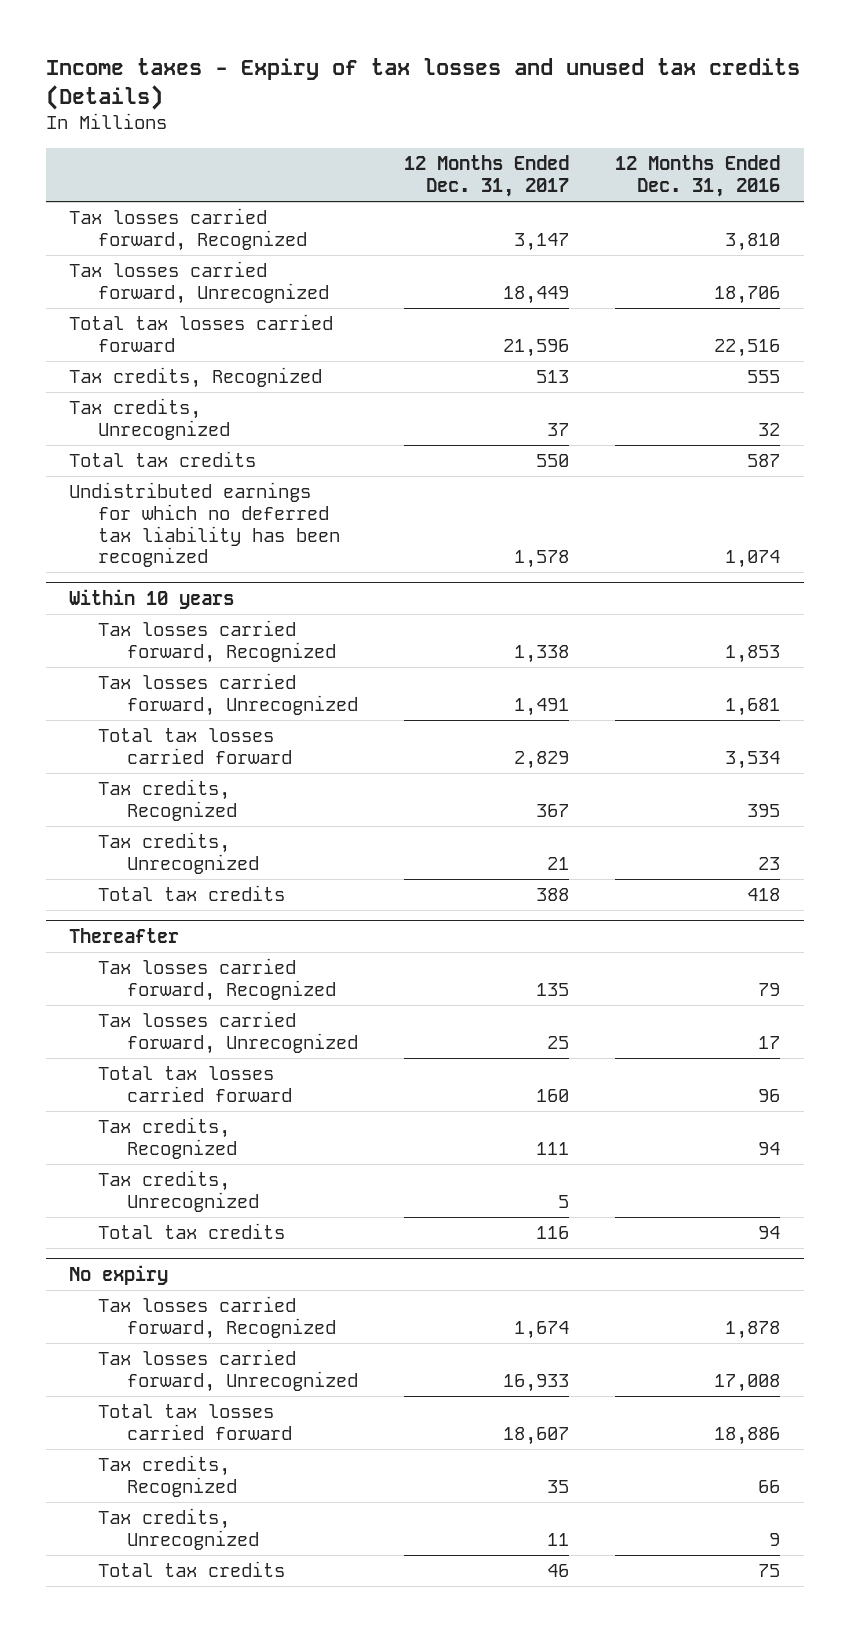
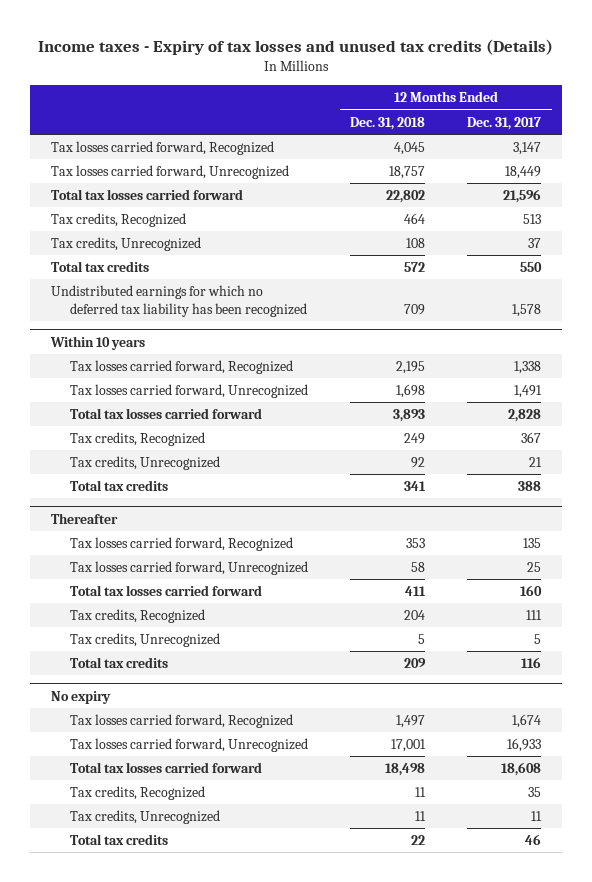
[615,155,781,197] 12 Months Ended Dec. 31, 2016 -> none
none -> [350,116,426,130] Dec. 31, 2018
[514,750,570,769] 2,829 -> [508,408,542,422] 2,828
[503,1426,570,1445] 18,607 -> [501,761,542,776] 18,608

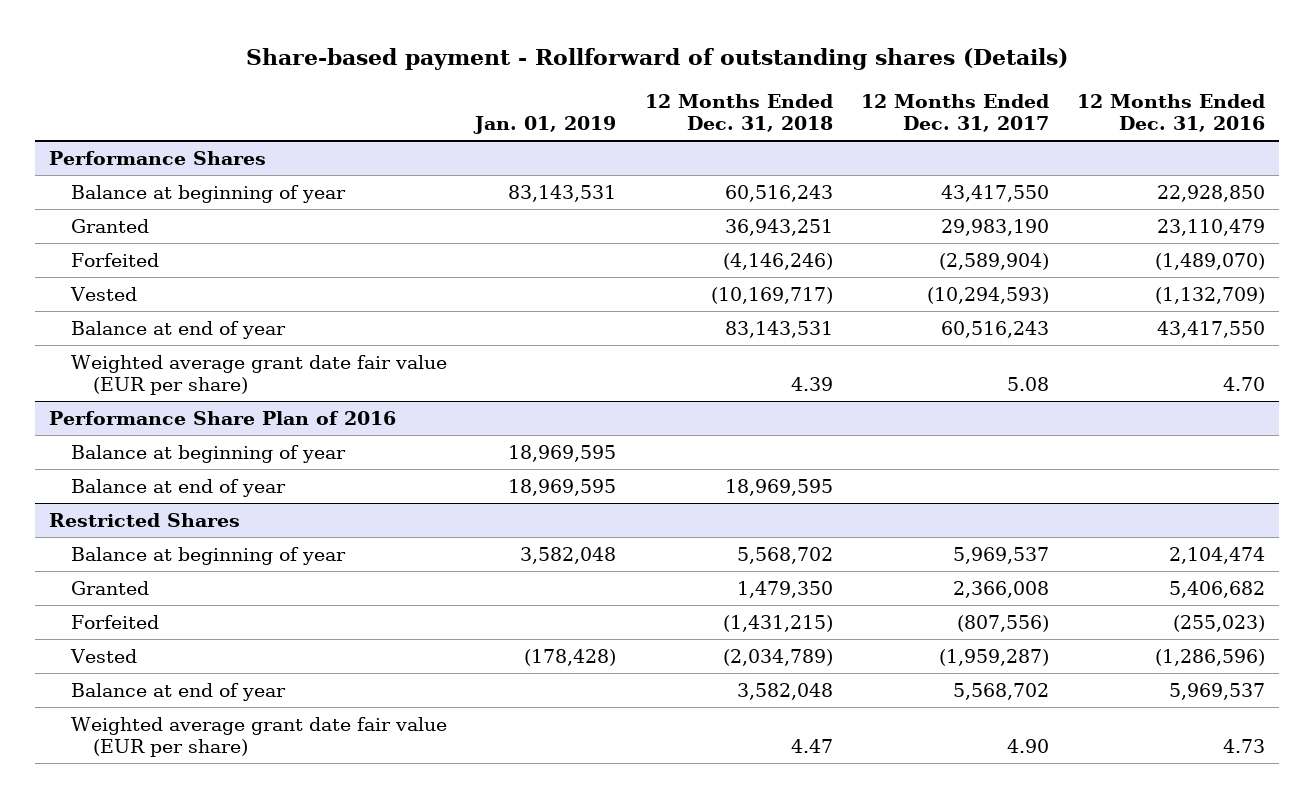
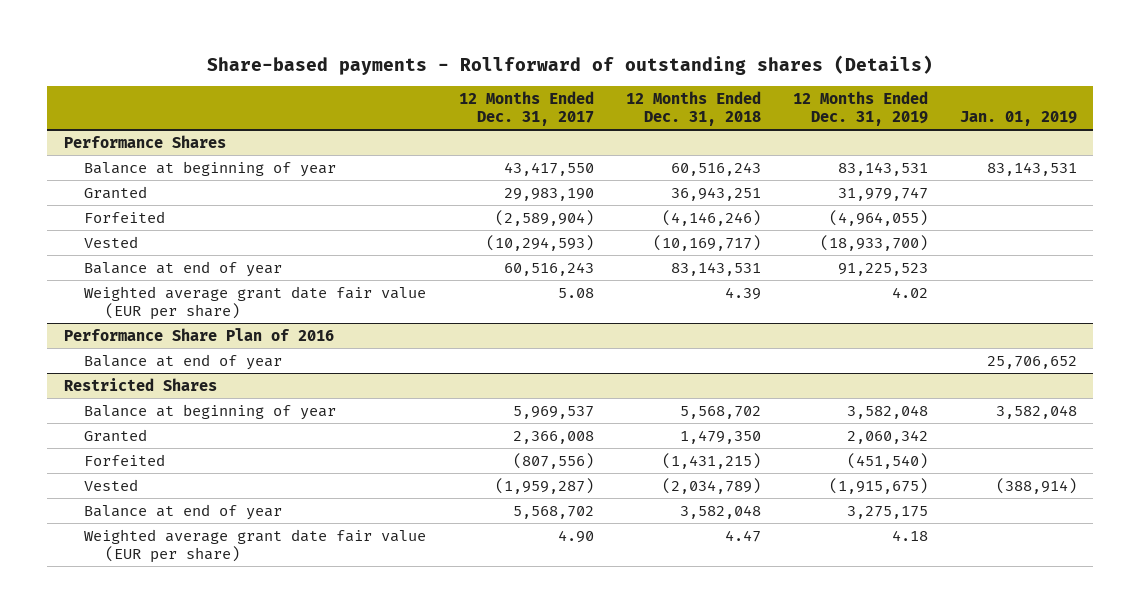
[246,48,1069,71] Share-based payment - Rollforward of outstanding shares (Details) -> [207,54,934,75] Share-based payments - Rollforward of outstanding shares (Details)
[1077,94,1266,133] 12 Months Ended Dec. 31, 2016 -> none
none -> [792,90,928,127] 12 Months Ended Dec. 31, 2019
[71,478,287,497] Balance at end of year -> none
[71,444,347,463] Balance at beginning of year -> [84,353,283,370] Balance at end of year
[508,444,617,462] 18,969,595 -> [986,355,1077,369] 25,706,652
[524,648,617,666] (178,428) -> [995,477,1077,494] (388,914)

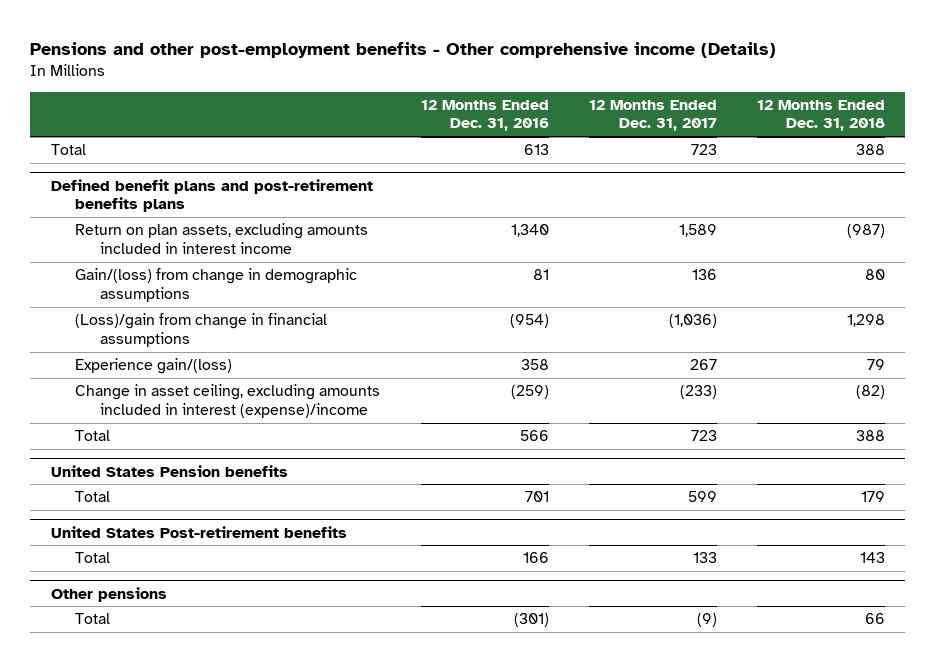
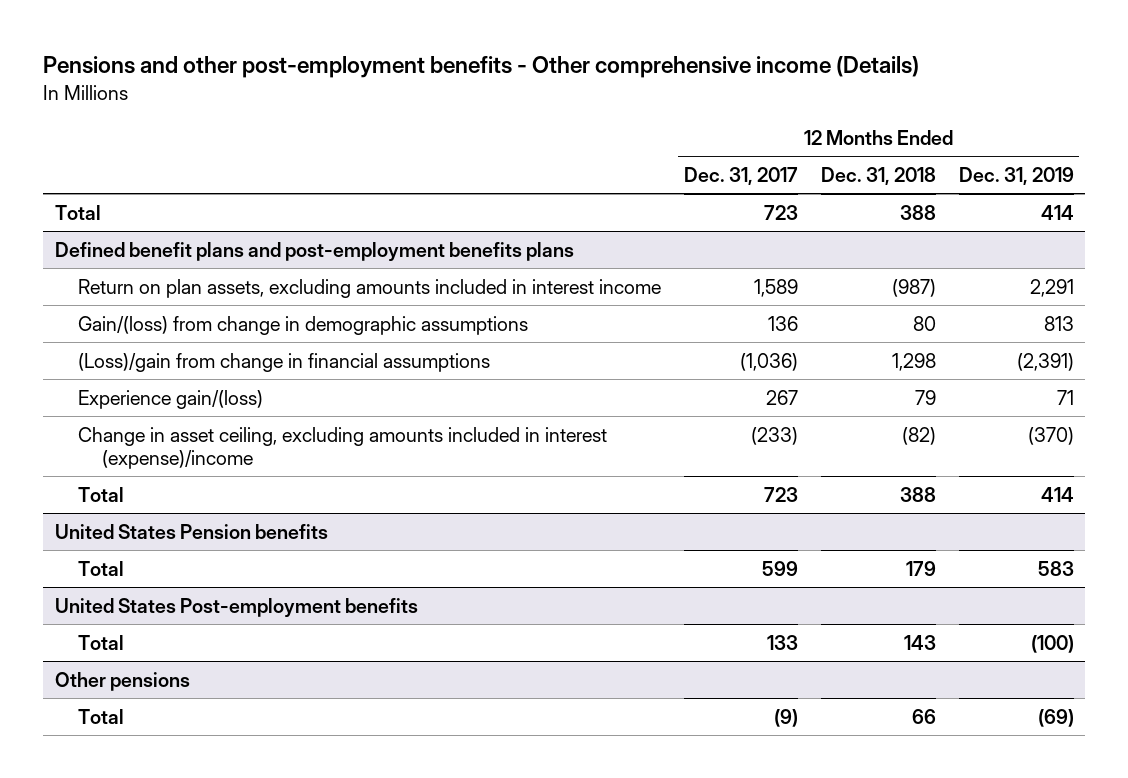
[420,99,549,132] 12 Months Ended Dec. 31, 2016 -> none
none -> [958,166,1074,185] Dec. 31, 2019
[50,178,373,213] Defined benefit plans and post-retirement benefits plans -> [54,241,574,261] Defined benefit plans and post-employment benefits plans
[50,525,347,538] United States Post-retirement benefits -> [54,597,418,617] United States Post-employment benefits

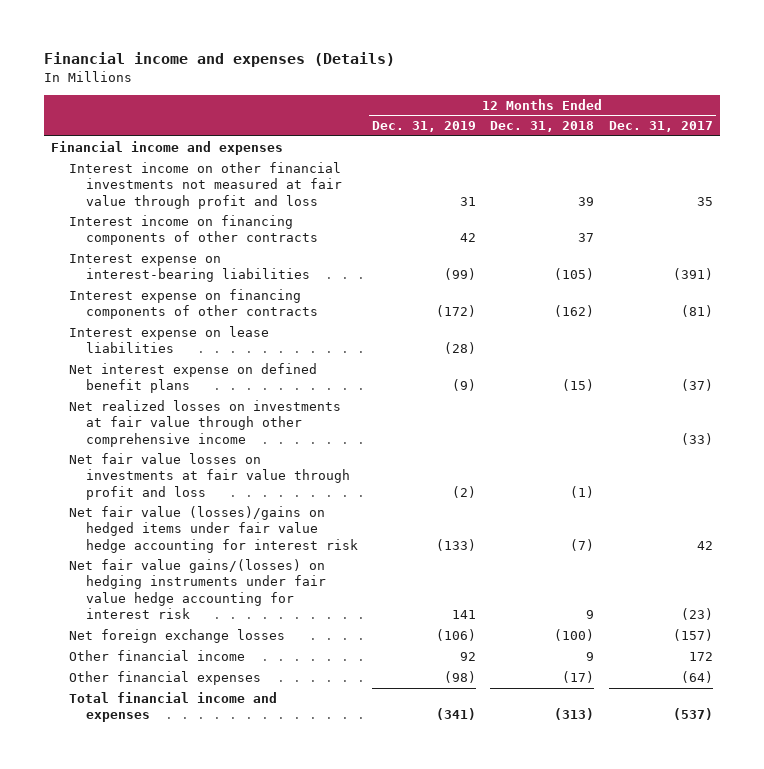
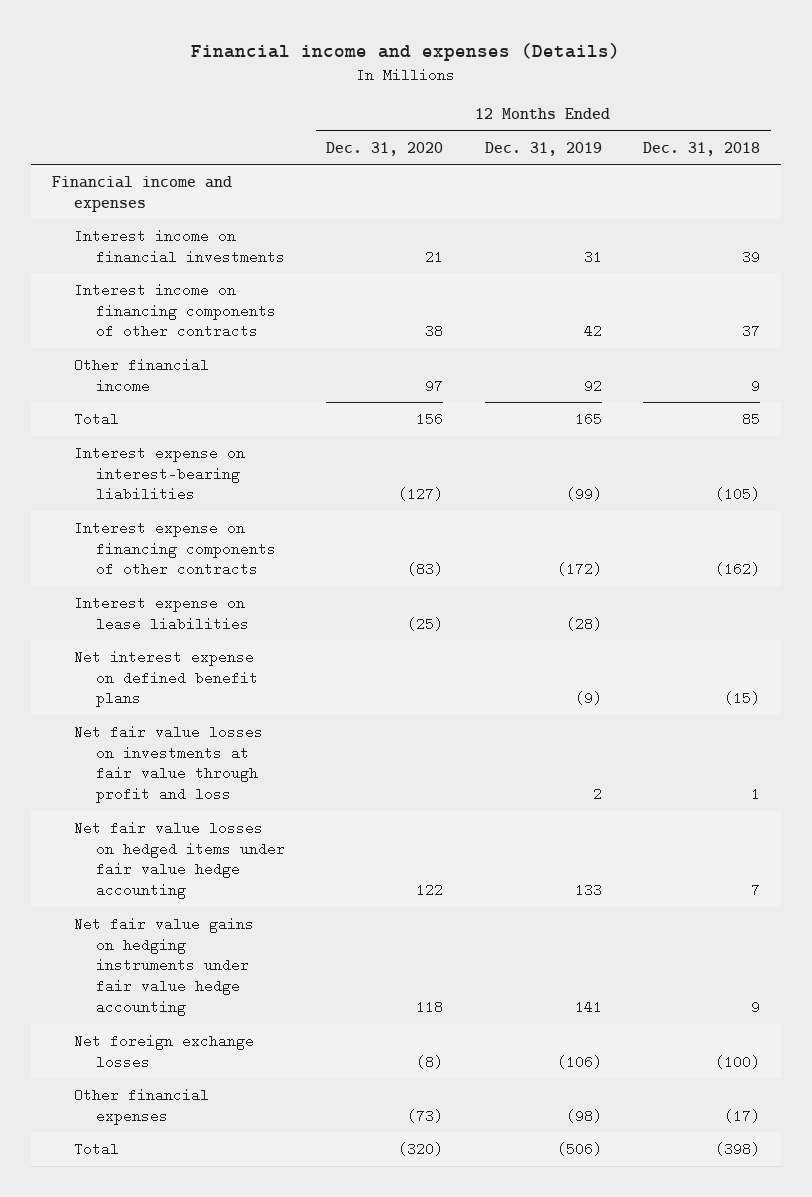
[608,121,713,133] Dec. 31, 2017 -> none
none -> [326,141,444,156] Dec. 31, 2020
[68,162,343,209] Interest income on other financial investments not measured at fair value through profit and loss -> [73,228,285,264] Interest income on financial investments
[68,650,245,662] Other financial income -> [73,357,209,393] Other financial income
none -> [73,411,119,426] Total
[68,400,341,447] Net realized losses on investments at fair value through other comprehensive income -> none
[452,485,477,498] (2) -> [592,787,602,802] 2
[570,485,595,498] (1) -> [751,787,761,802] 1
[68,506,359,553] Net fair value (losses)/gains on hedged items under fair value hedge accounting for interest risk -> [73,820,285,900] Net fair value losses on hedged items under fair value hedge accounting
[436,538,477,551] (133) -> [574,883,602,898] 133
[570,538,595,551] (7) -> [751,883,761,898] 7
[68,559,327,620] Net fair value gains/(losses) on hedging instruments under fair value hedge accounting for interest risk -> [73,916,254,1016] Net fair value gains on hedging instruments under fair value hedge accounting
[68,692,277,723] Total financial income and expenses -> none
none -> [73,1141,119,1156] Total

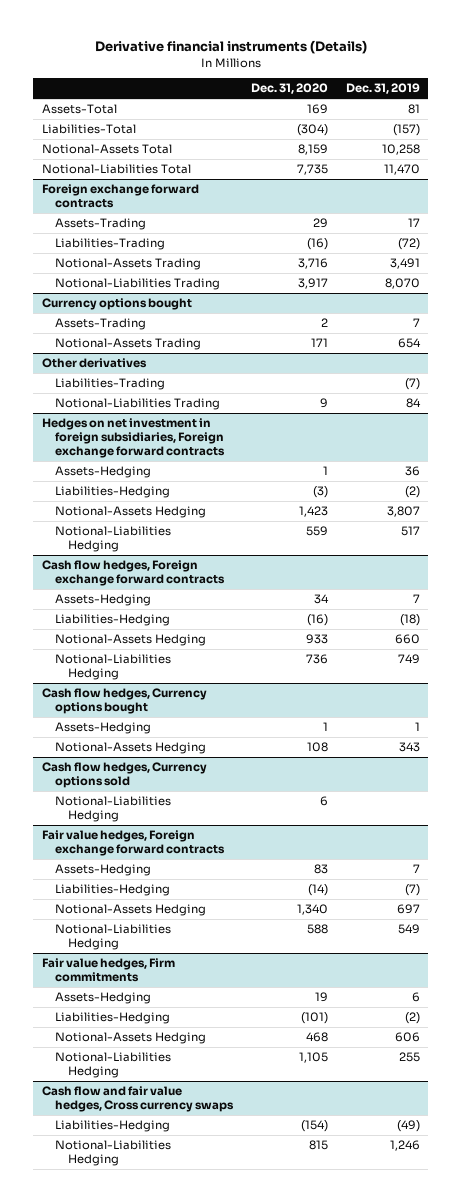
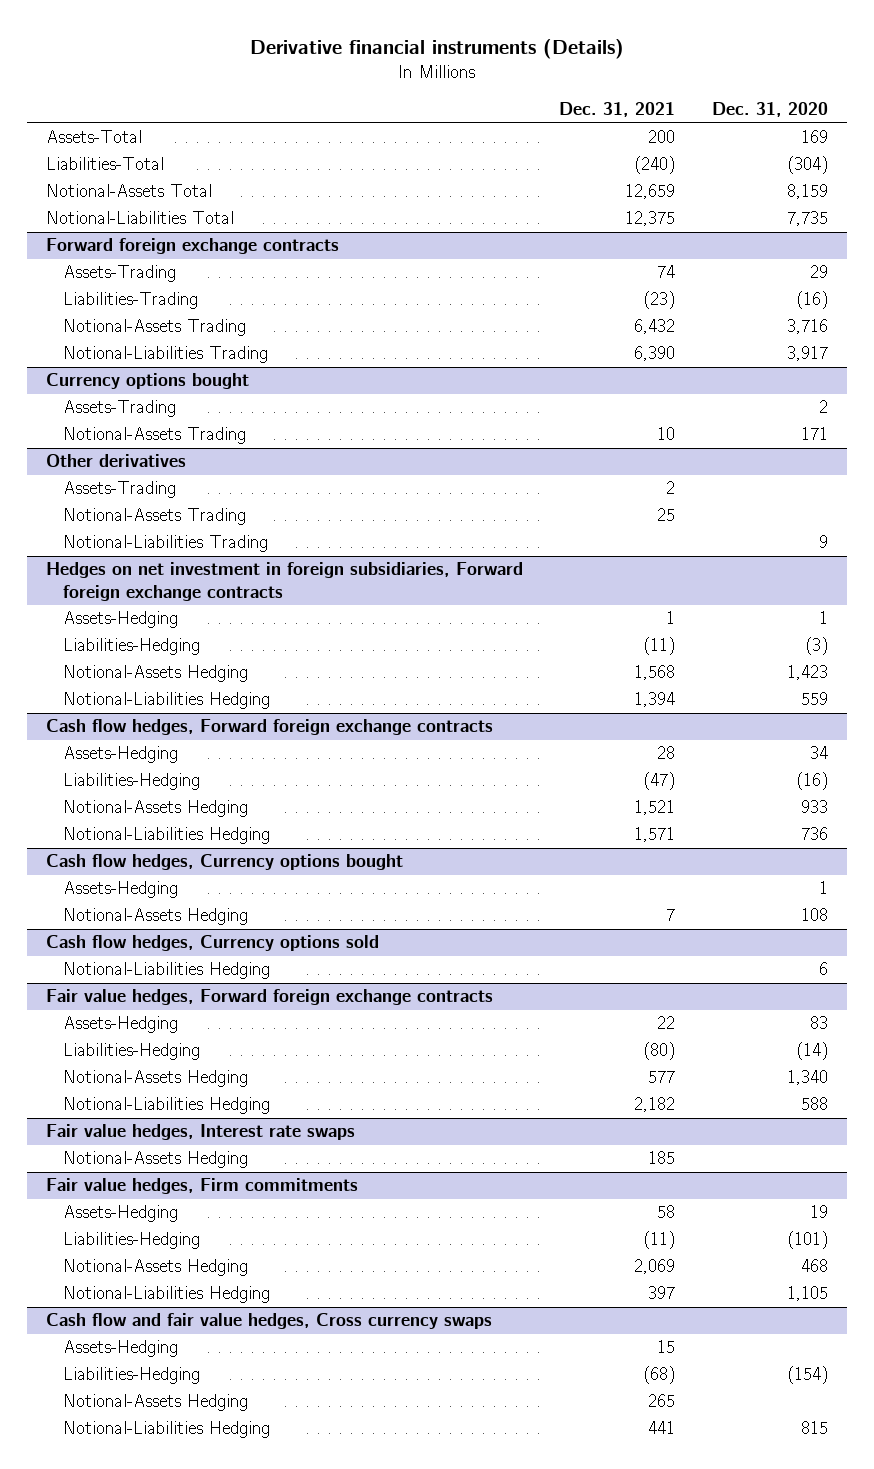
[345,83,420,95] Dec. 31, 2019 -> none
none -> [559,102,676,118] Dec. 31, 2021
[42,184,200,209] Foreign exchange forward contracts -> [45,238,339,255] Forward foreign exchange contracts
[55,378,166,391] Liabilities-Trading -> none
none -> [62,481,176,499] Assets-Trading
none -> [62,508,246,526] Notional-Assets Trading
[42,418,226,459] Hedges on net investment in foreign subsidiaries, Foreign exchange forward contracts -> [45,562,523,601] Hedges on net investment in foreign subsidiaries, Forward foreign exchange contracts
[42,560,226,587] Cash flow hedges, Foreign exchange forward contracts -> [45,719,493,736] Cash flow hedges, Forward foreign exchange contracts
[42,830,226,857] Fair value hedges, Foreign exchange forward contracts -> [45,989,493,1006] Fair value hedges, Forward foreign exchange contracts
none -> [45,1124,355,1141] Fair value hedges, Interest rate swaps
none -> [62,1151,248,1169] Notional-Assets Hedging
none -> [62,1340,178,1358] Assets-Hedging
none -> [62,1394,248,1412] Notional-Assets Hedging

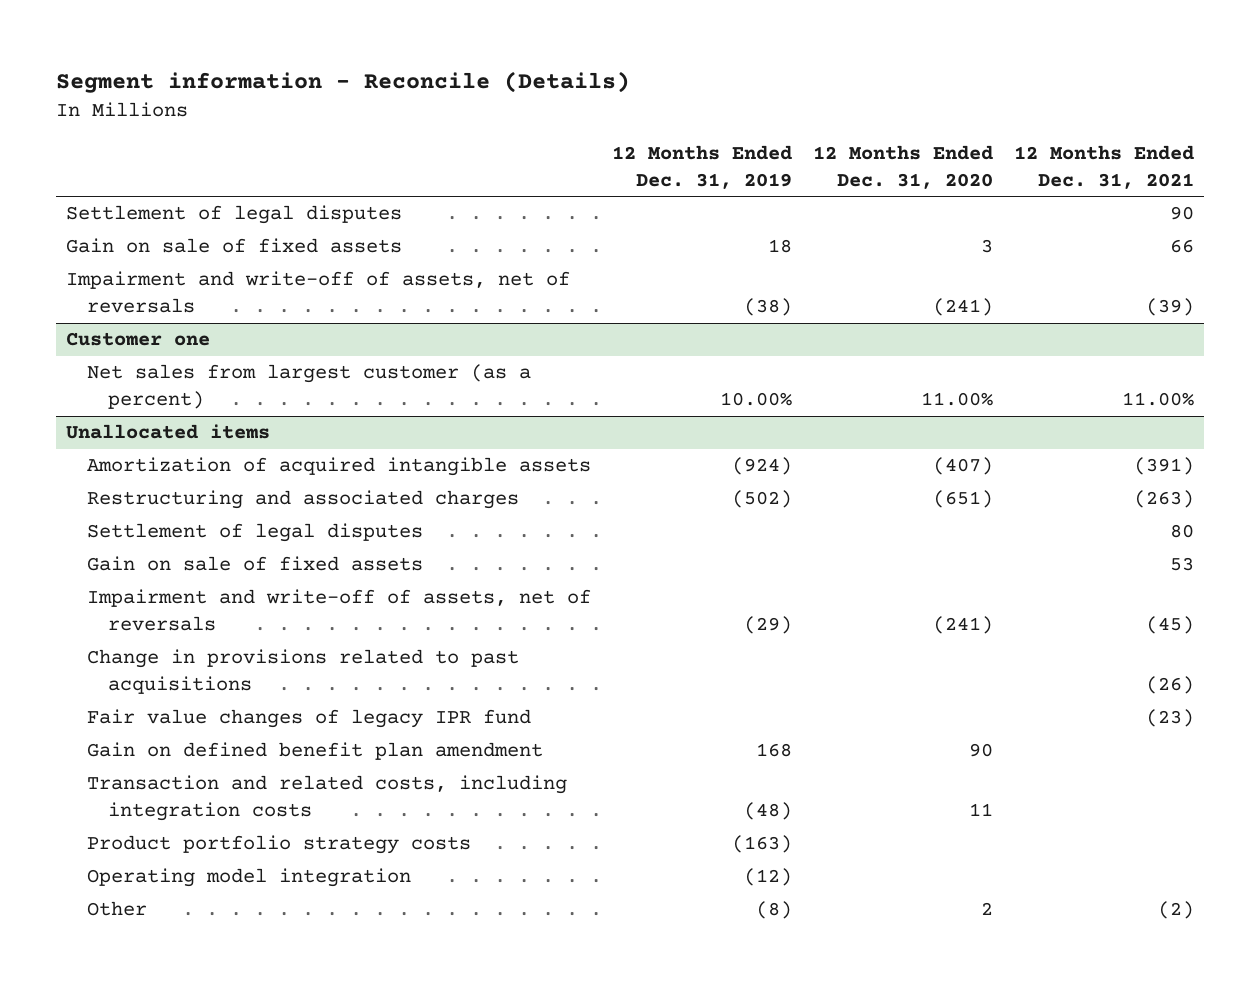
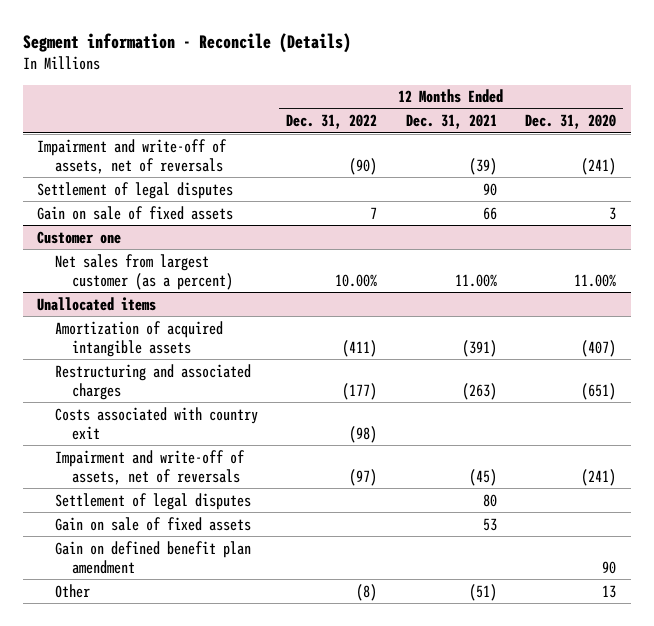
[612,144,793,189] 12 Months Ended Dec. 31, 2019 -> none
none -> [286,114,378,130] Dec. 31, 2022
[66,271,571,314] Impairment and write-off of assets, net of reversals -> [37,138,228,174] Impairment and write-off of assets, net of reversals
none -> [54,406,258,440] Costs associated with country exit
[87,589,592,632] Impairment and write-off of assets, net of reversals -> [54,449,245,485] Impairment and write-off of assets, net of reversals
[87,649,520,695] Change in provisions related to past acquisitions -> none
[87,709,532,729] Fair value changes of legacy IPR fund -> none
[87,775,568,822] Transaction and related costs, including integration costs -> none
[87,835,472,855] Product portfolio strategy costs -> none
[87,868,412,888] Operating model integration -> none
[980,902,993,916] 2 -> [602,584,617,598] 13
[1157,901,1194,920] (2) -> [468,583,497,601] (51)

